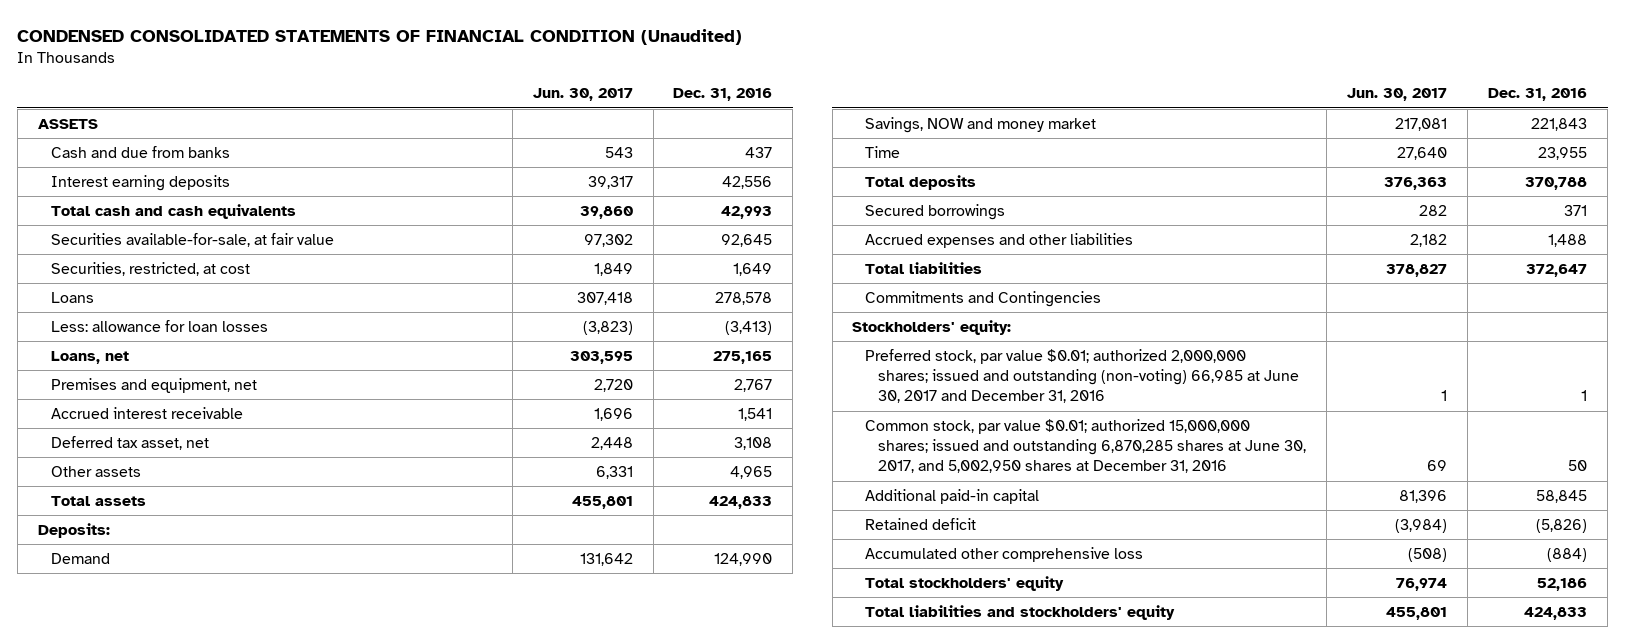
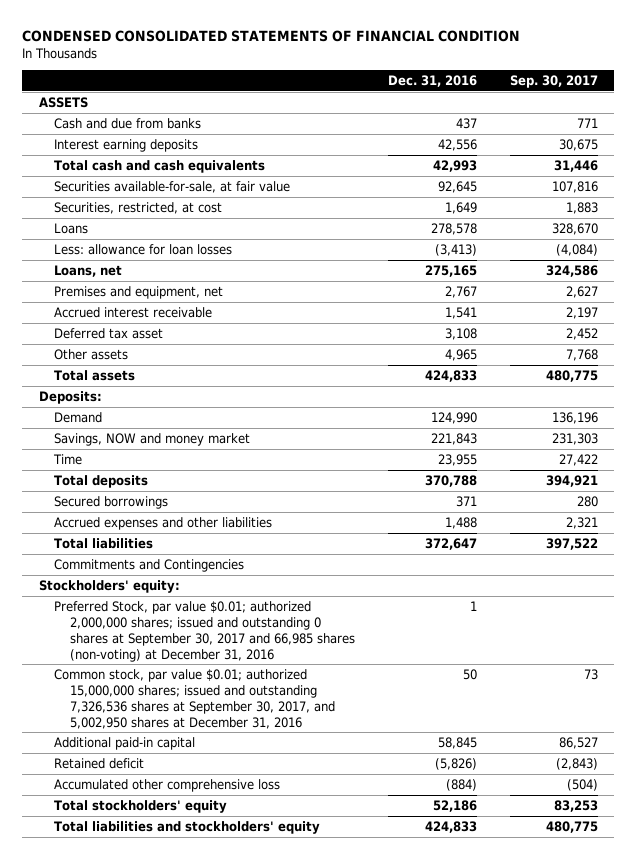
[17,28,743,45] CONDENSED CONSOLIDATED STATEMENTS OF FINANCIAL CONDITION (Unaudited) -> [22,30,521,43] CONDENSED CONSOLIDATED STATEMENTS OF FINANCIAL CONDITION
[532,88,633,102] Jun. 30, 2017 -> none
none -> [509,74,598,88] Sep. 30, 2017
[50,435,209,450] Deferred tax asset, net -> [54,327,164,339] Deferred tax asset
[865,348,1300,404] Preferred stock, par value $0.01; authorized 2,000,000 shares; issued and outstanding (non-voting) 66,985 at June 30, 2017 and December 31, 2016 -> [54,600,355,662] Preferred Stock, par value $0.01; authorized 2,000,000 shares; issued and outstanding 0 shares at September 30, 2017 and 66,985 shares (non-voting) at December 31, 2016
[865,418,1307,474] Common stock, par value $0.01; authorized 15,000,000 shares; issued and outstanding 6,870,285 shares at June 30, 2017, and 5,002,950 shares at December 31, 2016 -> [54,668,335,729] Common stock, par value $0.01; authorized 15,000,000 shares; issued and outstanding 7,326,536 shares at September 30, 2017, and 5,002,950 shares at December 31, 2016

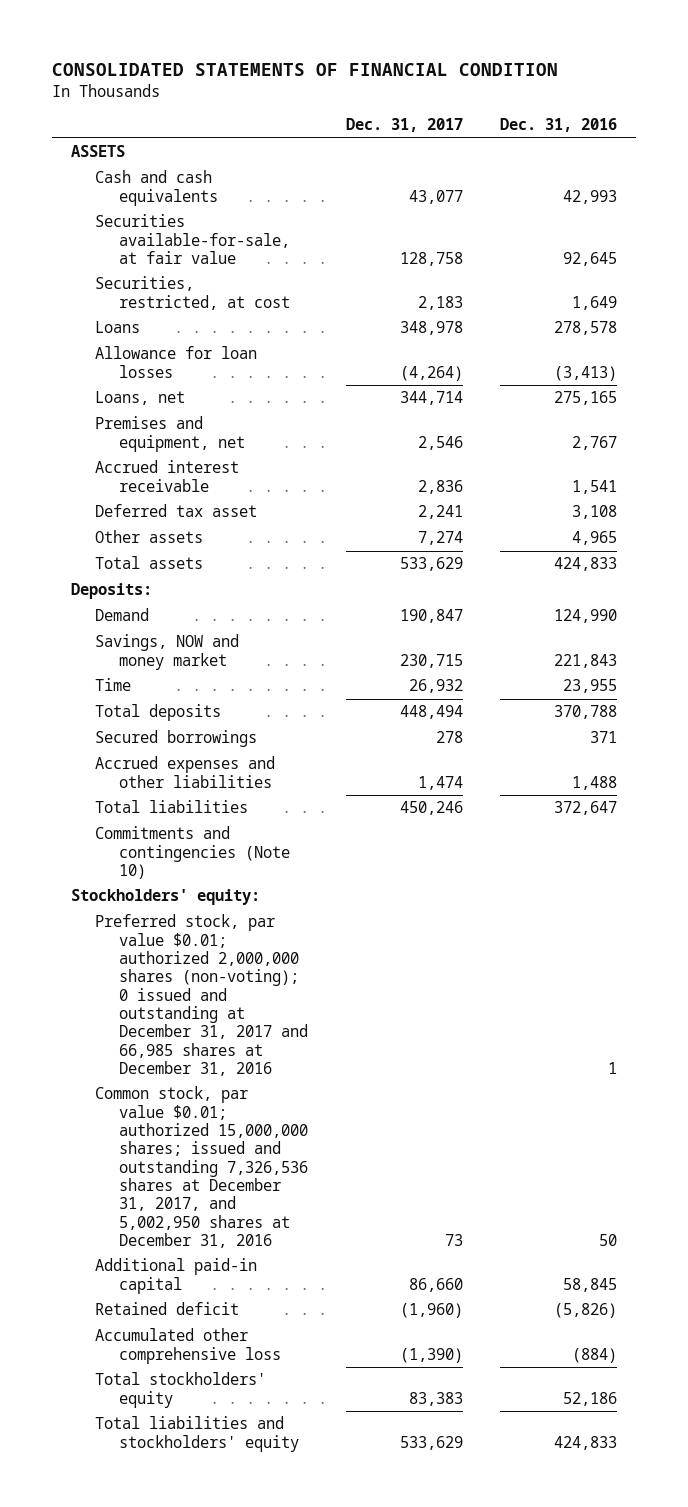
[22,30,521,43] CONDENSED CONSOLIDATED STATEMENTS OF FINANCIAL CONDITION -> [52,62,559,76] CONSOLIDATED STATEMENTS OF FINANCIAL CONDITION
[509,74,598,88] Sep. 30, 2017 -> none
none -> [345,118,463,133] Dec. 31, 2017
[54,117,202,129] Cash and due from banks -> none
[54,138,199,152] Interest earning deposits -> none
[54,159,266,173] Total cash and cash equivalents -> [95,170,219,206] Cash and cash equivalents
[54,243,233,255] Less: allowance for loan losses -> [95,346,258,378] Allowance for loan losses
[54,558,245,572] Commitments and Contingencies -> [95,826,291,880] Commitments and contingencies (Note 10)
[54,600,355,662] Preferred Stock, par value $0.01; authorized 2,000,000 shares; issued and outstanding 0 shares at September 30, 2017 and 66,985 shares (non-voting) at December 31, 2016 -> [95,914,309,1076] Preferred stock, par value $0.01; authorized 2,000,000 shares (non-voting); 0 issued and outstanding at December 31, 2017 and 66,985 shares at December 31, 2016
[54,668,335,729] Common stock, par value $0.01; authorized 15,000,000 shares; issued and outstanding 7,326,536 shares at September 30, 2017, and 5,002,950 shares at December 31, 2016 -> [95,1086,309,1248] Common stock, par value $0.01; authorized 15,000,000 shares; issued and outstanding 7,326,536 shares at December 31, 2017, and 5,002,950 shares at December 31, 2016

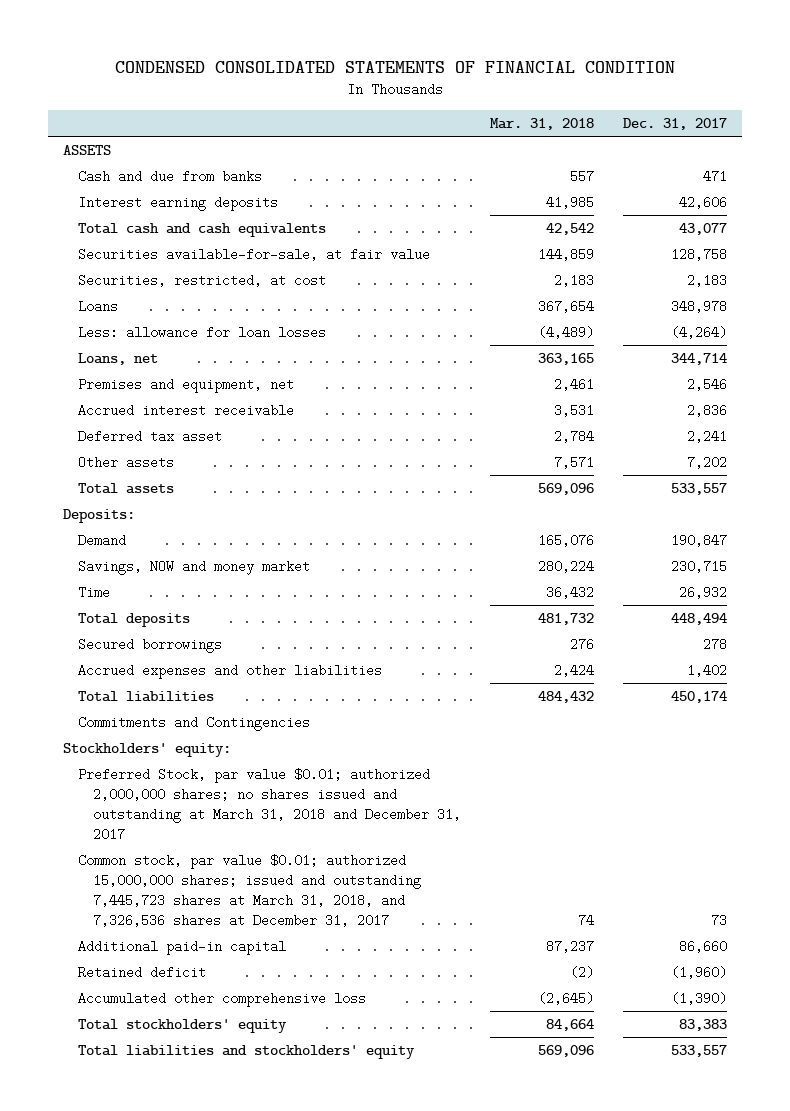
[52,62,559,76] CONSOLIDATED STATEMENTS OF FINANCIAL CONDITION -> [115,60,676,73] CONDENSED CONSOLIDATED STATEMENTS OF FINANCIAL CONDITION
[500,118,618,133] Dec. 31, 2016 -> none
none -> [489,118,594,131] Mar. 31, 2018
none -> [77,169,262,183] Cash and due from banks
none -> [77,195,278,211] Interest earning deposits
[95,170,219,206] Cash and cash equivalents -> [77,222,326,237] Total cash and cash equivalents
[95,346,258,378] Allowance for loan losses -> [77,325,326,339] Less: allowance for loan losses
[417,531,463,546] 7,274 -> [687,455,728,469] 7,202
[399,557,463,572] 533,629 -> [671,482,728,495] 533,557
[417,775,463,790] 1,474 -> [687,663,728,677] 1,402
[399,801,463,816] 450,246 -> [671,690,728,703] 450,174
[95,826,291,880] Commitments and contingencies (Note 10) -> [77,715,310,731] Commitments and Contingencies
[95,914,309,1076] Preferred stock, par value $0.01; authorized 2,000,000 shares (non-voting); 0 issued and outstanding at December 31, 2017 and 66,985 shares at December 31, 2016 -> [77,767,461,842] Preferred Stock, par value $0.01; authorized 2,000,000 shares; no shares issued and outstanding at March 31, 2018 and December 31, 2017
[95,1086,309,1248] Common stock, par value $0.01; authorized 15,000,000 shares; issued and outstanding 7,326,536 shares at December 31, 2017, and 5,002,950 shares at December 31, 2016 -> [77,853,421,928] Common stock, par value $0.01; authorized 15,000,000 shares; issued and outstanding 7,445,723 shares at March 31, 2018, and 7,326,536 shares at December 31, 2017
[399,1435,463,1450] 533,629 -> [671,1044,728,1057] 533,557

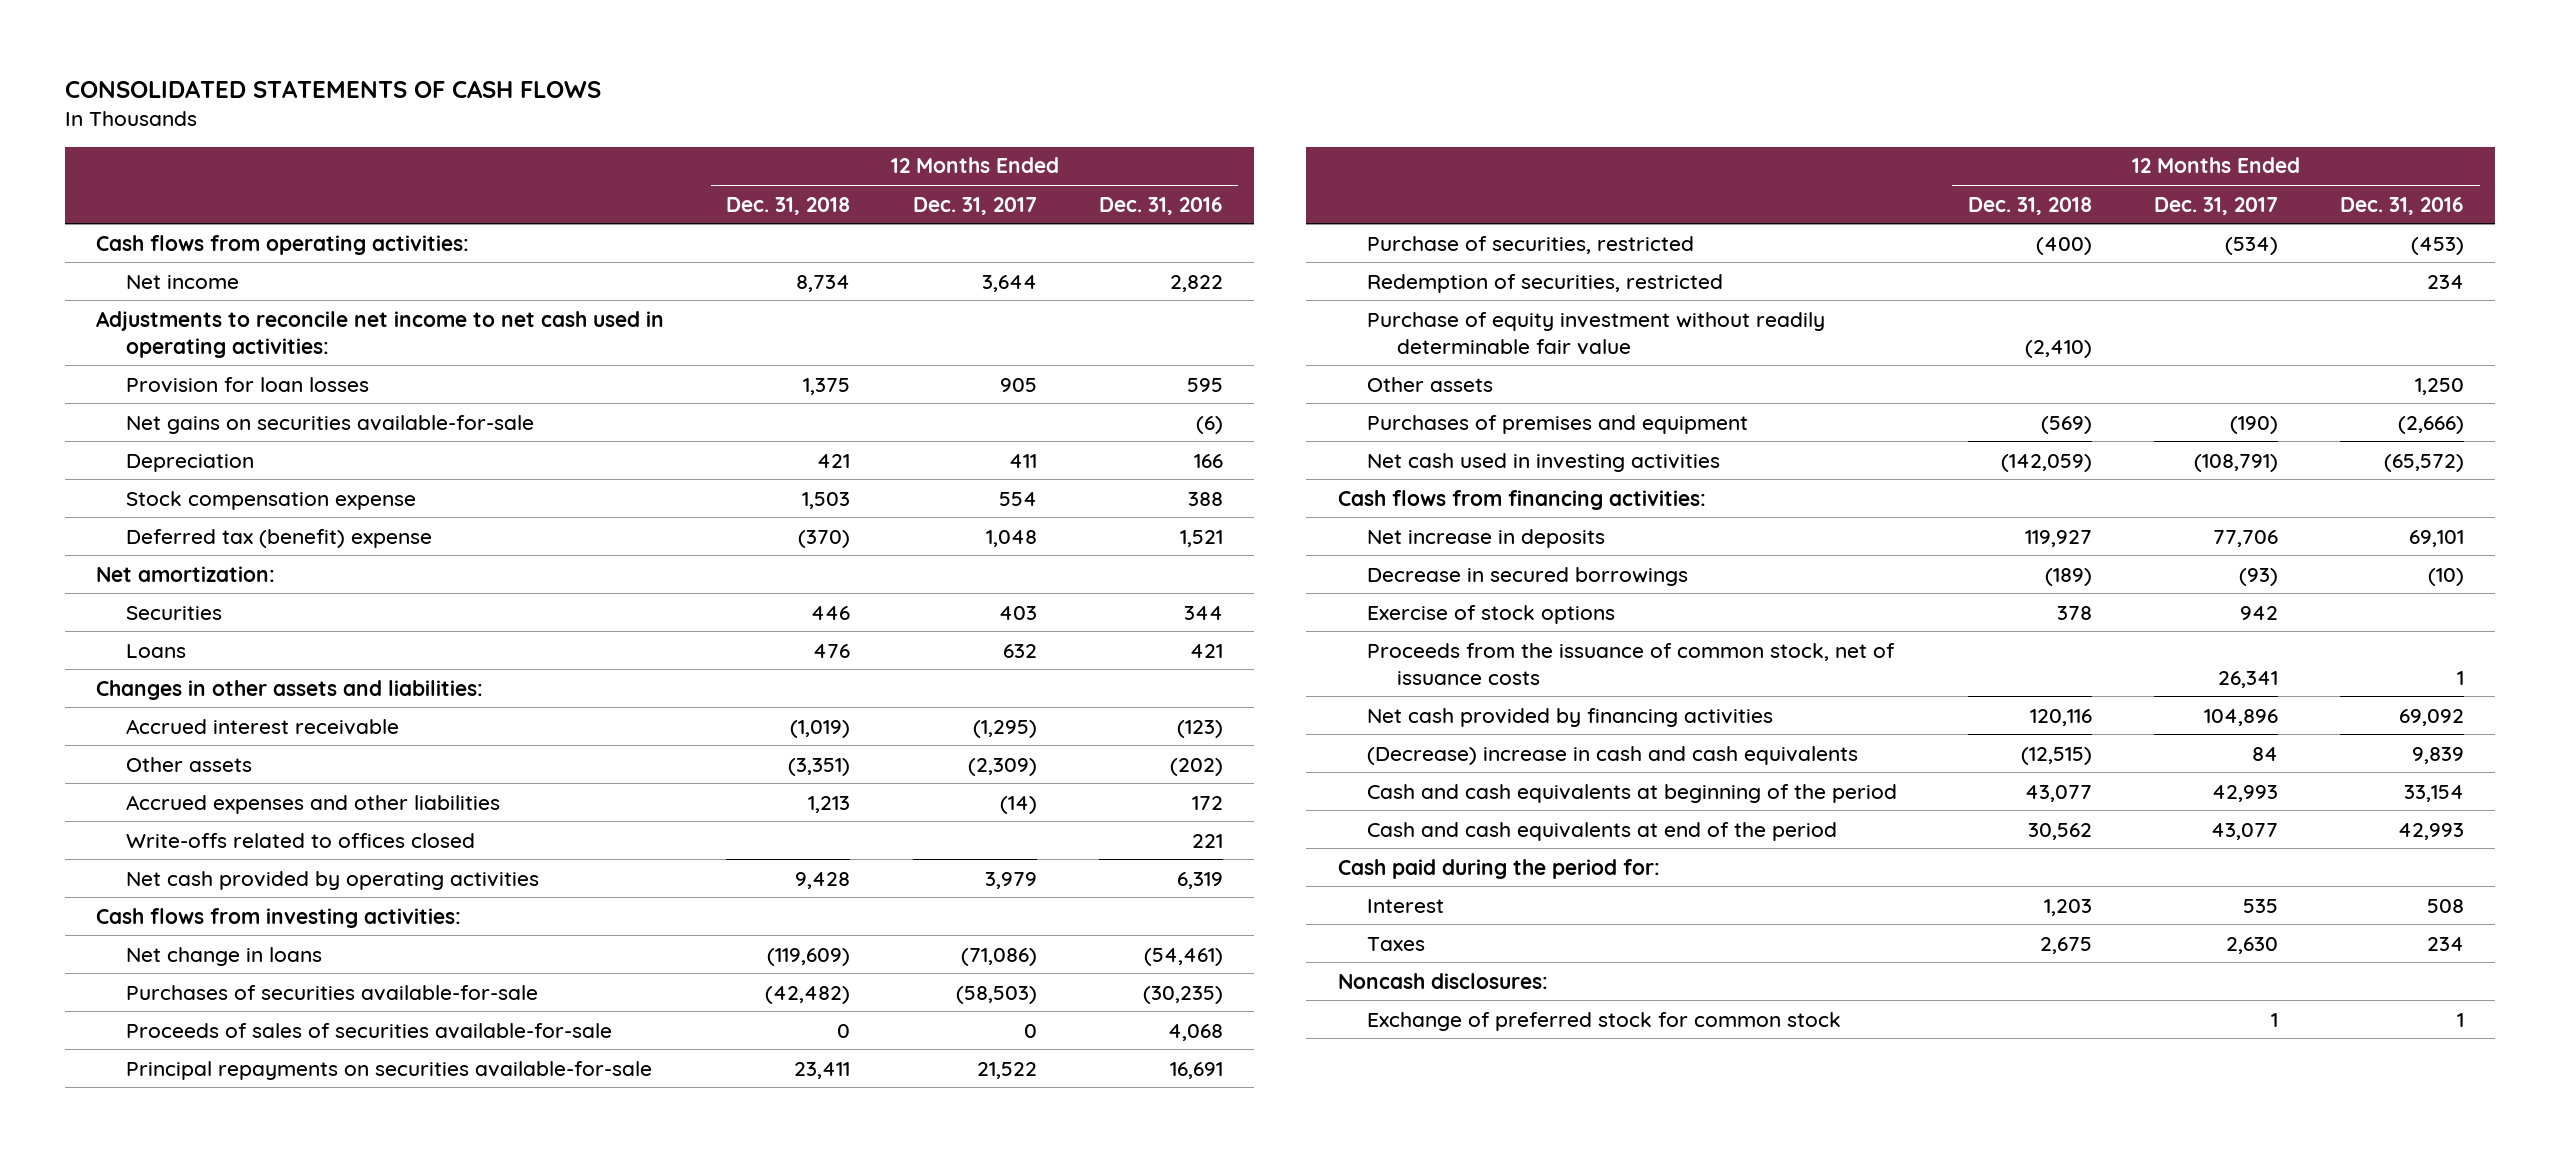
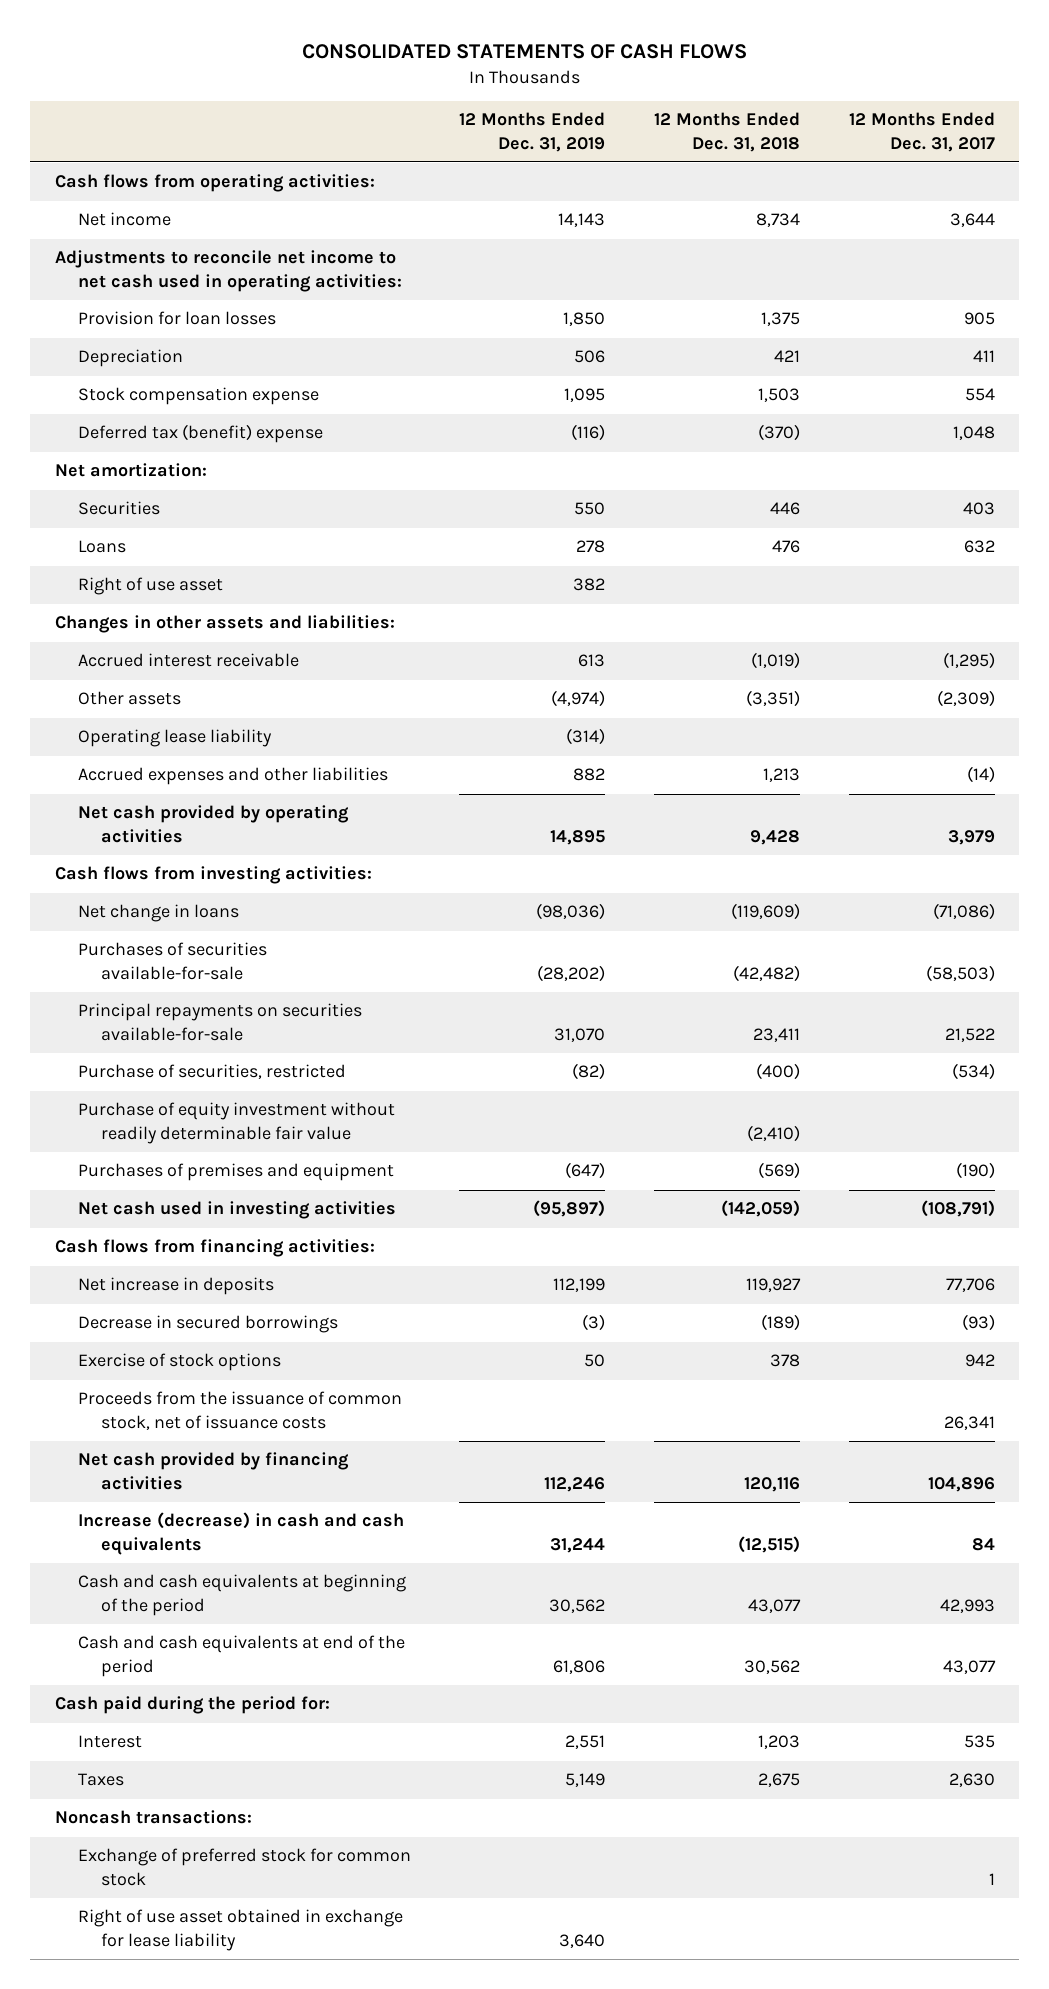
[1098,196,1223,215] Dec. 31, 2016 -> none
none -> [459,112,606,152] 12 Months Ended Dec. 31, 2019
[125,414,534,434] Net gains on securities available-for-sale -> none
none -> [77,577,223,596] Right of use asset
none -> [77,729,272,748] Operating lease liability
[125,832,475,848] Write-offs related to offices closed -> none
[125,1022,612,1039] Proceeds of sales of securities available-for-sale -> none
[1367,273,1724,293] Redemption of securities, restricted -> none
[1367,376,1494,392] Other assets -> none
[1367,745,1859,765] (Decrease) increase in cash and cash equivalents -> [77,1512,404,1555] Increase (decrease) in cash and cash equivalents
[1337,972,1548,989] Noncash disclosures: -> [54,1810,252,1825] Noncash transactions:
none -> [77,1909,403,1951] Right of use asset obtained in exchange for lease liability

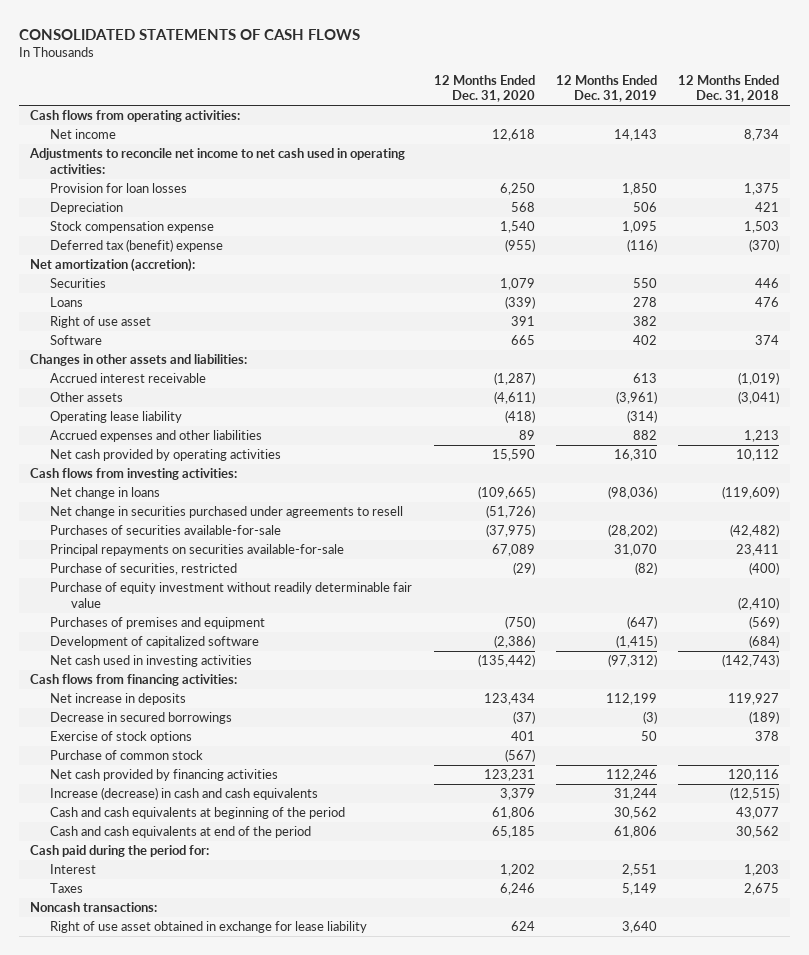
[848,112,995,152] 12 Months Ended Dec. 31, 2017 -> none
none -> [433,74,535,103] 12 Months Ended Dec. 31, 2020
[54,463,207,478] Net amortization: -> [30,258,196,273] Net amortization (accretion):
none -> [50,335,103,346] Software
[551,690,606,708] (4,974) -> [615,391,657,405] (3,961)
[746,690,801,708] (3,351) -> [737,391,779,405] (3,041)
[550,829,606,845] 14,895 -> [613,449,657,462] 16,310
[750,829,801,845] 9,428 -> [735,449,779,462] 10,112
none -> [50,506,404,519] Net change in securities purchased under agreements to resell
none -> [50,636,260,649] Development of capitalized software
[533,1200,606,1218] (95,897) -> [607,654,657,668] (97,312)
[721,1200,801,1218] (142,059) -> [721,654,779,668] (142,743)
[77,1391,402,1430] Proceeds from the issuance of common stock, net of issuance costs -> none
none -> [50,750,204,761] Purchase of common stock
[77,1848,411,1886] Exchange of preferred stock for common stock -> none

